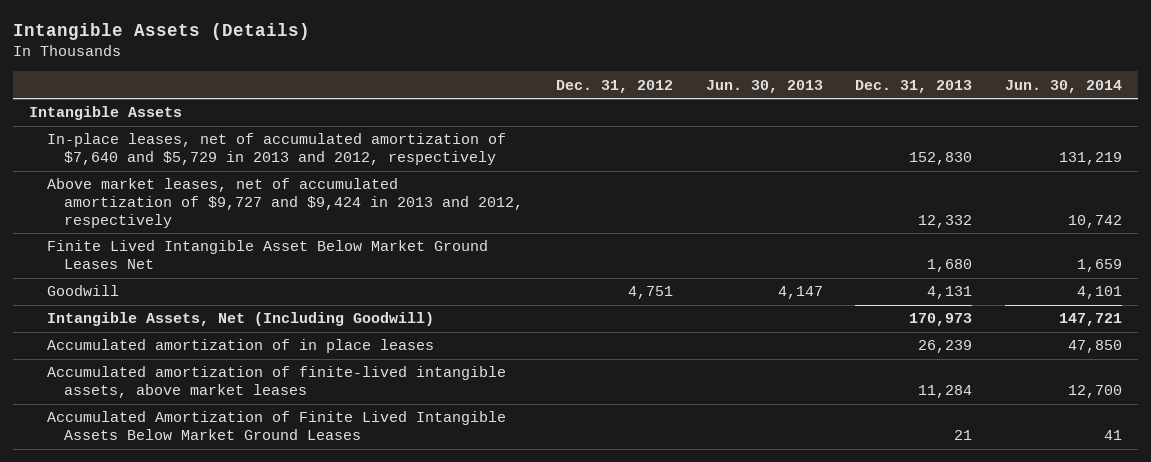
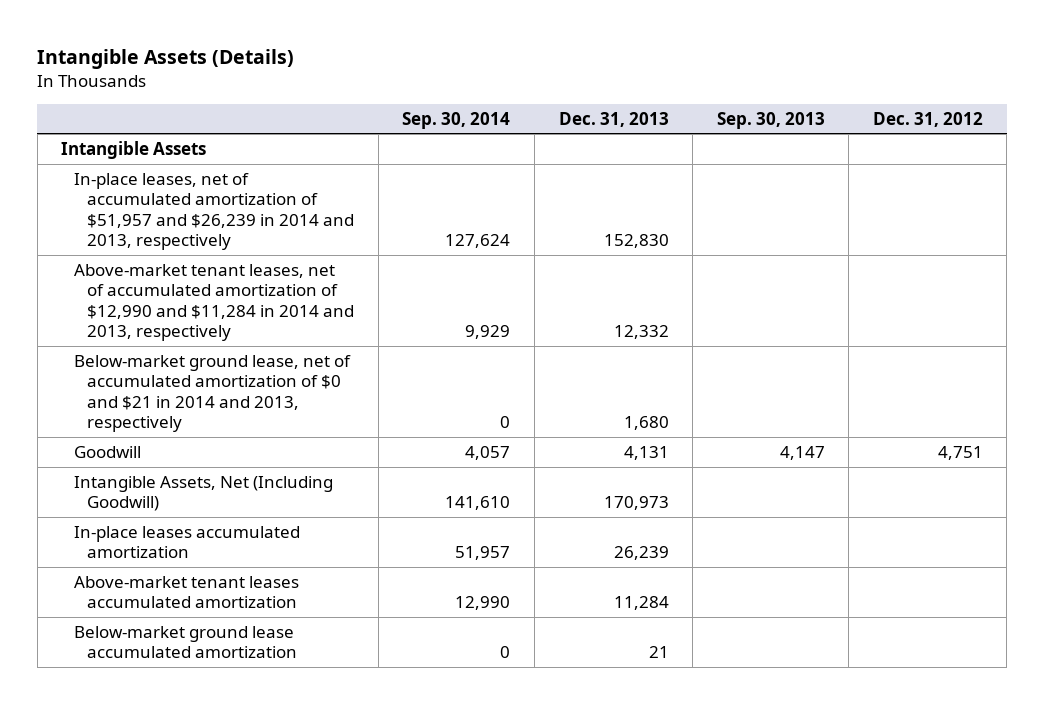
[705,79,823,93] Jun. 30, 2013 -> none
[1004,79,1122,93] Jun. 30, 2014 -> none
none -> [402,111,511,129] Sep. 30, 2014
none -> [716,111,825,129] Sep. 30, 2013
[46,133,506,166] In-place leases, net of accumulated amortization of $7,640 and $5,729 in 2013 and 2012, respectively -> [74,173,355,251] In-place leases, net of accumulated amortization of $51,957 and $26,239 in 2014 and 2013, respectively
[46,178,524,228] Above market leases, net of accumulated amortization of $9,727 and $9,424 in 2013 and 2012, respectively -> [74,264,355,342] Above-market tenant leases, net of accumulated amortization of $12,990 and $11,284 in 2014 and 2013, respectively
[46,240,488,270] Finite Lived Intangible Asset Below Market Ground Leases Net -> [74,355,352,433] Below-market ground lease, net of accumulated amortization of $0 and $21 in 2014 and 2013, respectively
[46,339,434,354] Accumulated amortization of in place leases -> [74,526,301,559] In-place leases accumulated amortization
[46,366,506,399] Accumulated amortization of finite-lived intangible assets, above market leases -> [74,576,300,609] Above-market tenant leases accumulated amortization
[46,411,506,441] Accumulated Amortization of Finite Lived Intangible Assets Below Market Ground Leases -> [74,626,298,659] Below-market ground lease accumulated amortization

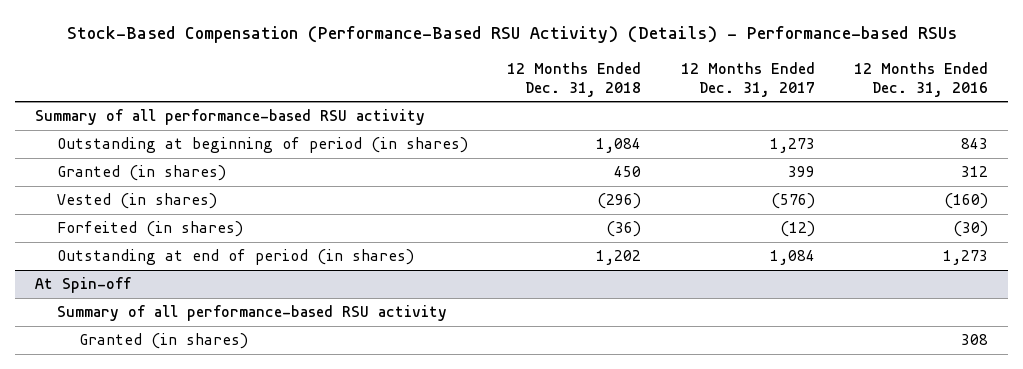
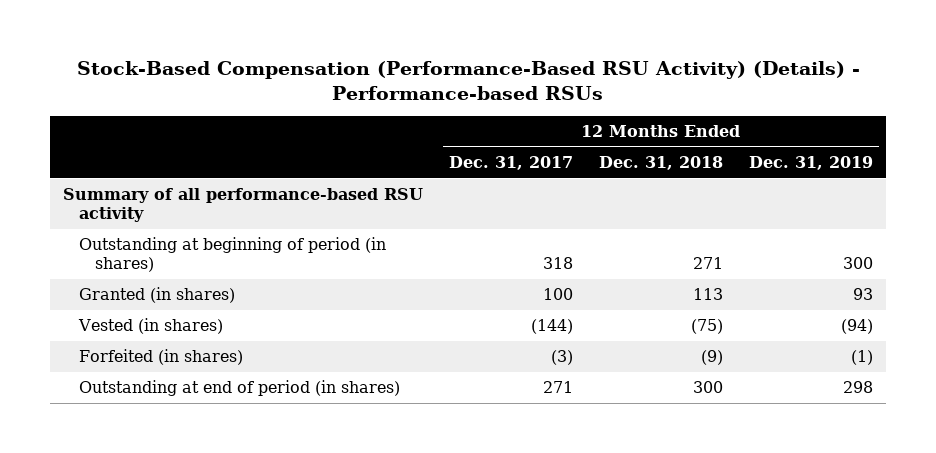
[854,61,989,97] 12 Months Ended Dec. 31, 2016 -> none
none -> [748,156,873,171] Dec. 31, 2019
[34,277,131,294] At Spin-off -> none
[56,305,447,322] Summary of all performance-based RSU activity -> none
[78,333,248,350] Granted (in shares) -> none
[596,138,642,154] 1,084 -> [693,257,724,270] 271
[769,138,815,154] 1,273 -> [543,257,574,270] 318
[614,166,642,178] 450 -> [693,288,724,301] 113
[787,166,815,178] 399 -> [543,288,574,301] 100
[597,193,642,210] (296) -> [691,319,724,335] (75)
[770,193,815,210] (576) -> [531,319,574,335] (144)
[606,221,642,238] (36) -> [701,350,724,366] (9)
[779,221,815,238] (12) -> [551,350,574,366] (3)
[596,250,642,266] 1,202 -> [693,381,724,394] 300
[769,250,815,266] 1,084 -> [543,381,574,394] 271

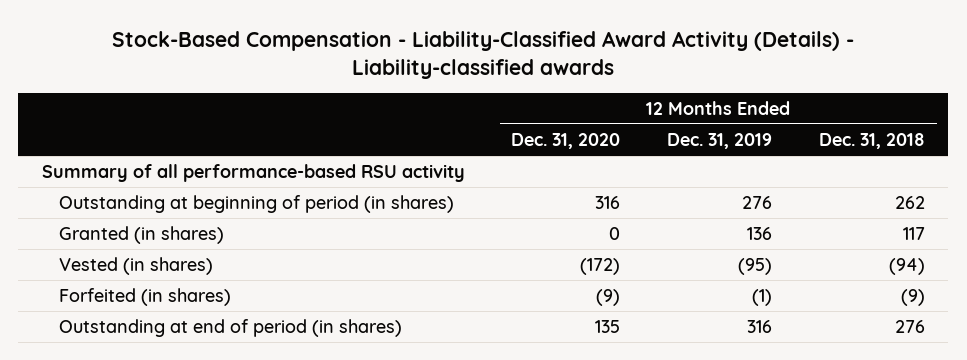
[77,61,861,101] Stock-Based Compensation (Performance-Based RSU Activity) (Details) - Performance-based RSUs -> [112,30,855,79] Stock-Based Compensation - Liability-Classified Award Activity (Details) - Liability-classified awards
[449,156,574,171] Dec. 31, 2017 -> none
none -> [511,132,621,149] Dec. 31, 2020
[693,257,724,270] 271 -> [894,195,925,209] 262
[842,257,873,270] 300 -> [742,195,773,209] 276
[693,288,724,301] 113 -> [902,226,925,240] 117
[852,288,873,301] 93 -> [747,226,773,240] 136
[691,319,724,335] (75) -> [888,257,925,275] (94)
[840,319,873,335] (94) -> [738,257,773,275] (95)
[693,381,724,394] 300 -> [894,319,925,333] 276
[842,381,873,394] 298 -> [747,319,773,333] 316

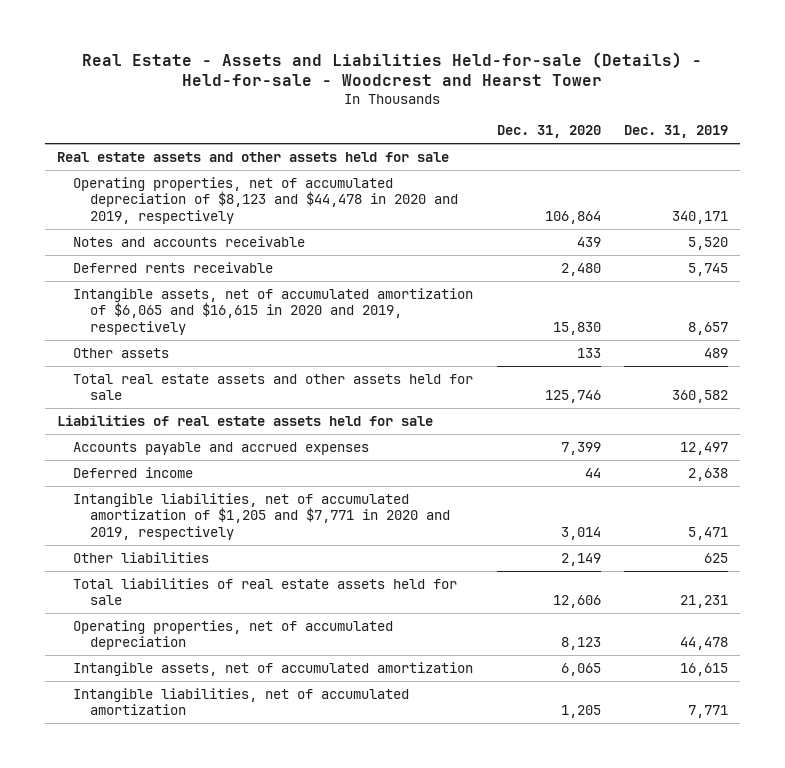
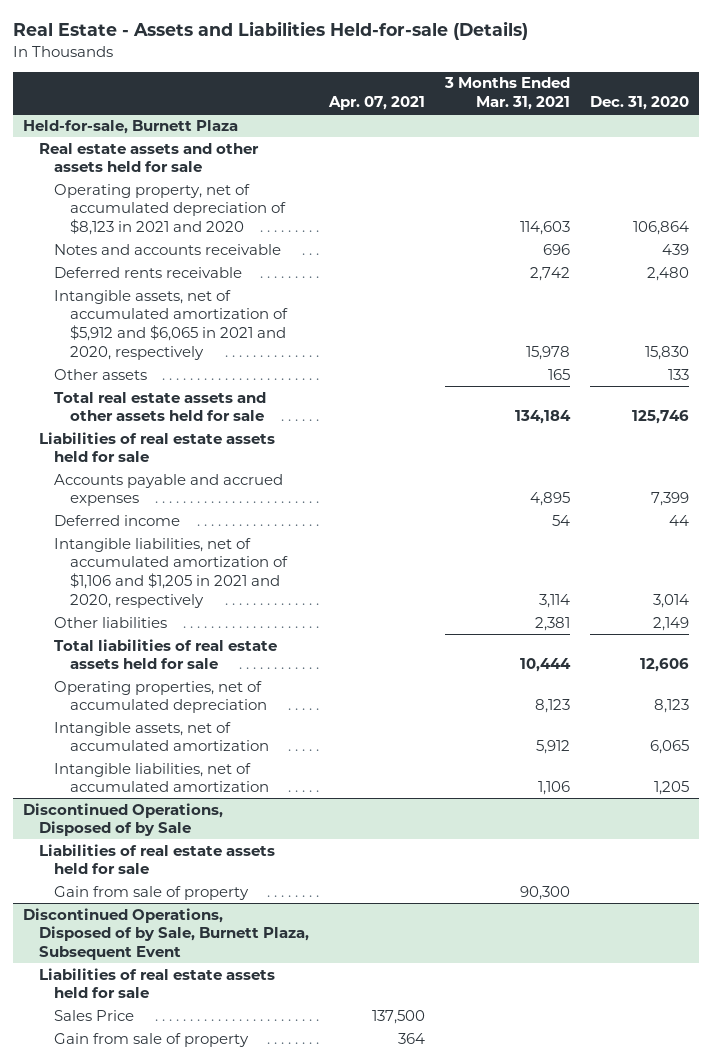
[82,51,703,87] Real Estate - Assets and Liabilities Held-for-sale (Details) - Held-for-sale - Woodcrest and Hearst Tower -> [12,21,528,41] Real Estate - Assets and Liabilities Held-for-sale (Details)
[624,125,729,139] Dec. 31, 2019 -> none
none -> [327,96,425,111] Apr. 07, 2021
none -> [443,77,570,111] 3 Months Ended Mar. 31, 2021
none -> [22,119,238,134] Held-for-sale, Burnett Plaza
[73,176,459,224] Operating properties, net of accumulated depreciation of $8,123 and $44,478 in 2020 and 2019, respectively -> [54,183,286,235] Operating property, net of accumulated depreciation of $8,123 in 2021 and 2020
[73,287,474,335] Intangible assets, net of accumulated amortization of $6,065 and $16,615 in 2020 and 2019, respectively -> [54,289,288,360] Intangible assets, net of accumulated amortization of $5,912 and $6,065 in 2021 and 2020, respectively
[73,492,451,540] Intangible liabilities, net of accumulated amortization of $1,205 and $7,771 in 2020 and 2019, respectively -> [54,537,288,608] Intangible liabilities, net of accumulated amortization of $1,106 and $1,205 in 2021 and 2020, respectively
none -> [22,802,223,837] Discontinued Operations, Disposed of by Sale
none -> [38,843,275,875] Liabilities of real estate assets held for sale
none -> [54,885,250,900] Gain from sale of property
none -> [22,907,309,960] Discontinued Operations, Disposed of by Sale, Burnett Plaza, Subsequent Event
none -> [38,967,275,999] Liabilities of real estate assets held for sale
none -> [54,1009,135,1021] Sales Price
none -> [54,1032,250,1047] Gain from sale of property

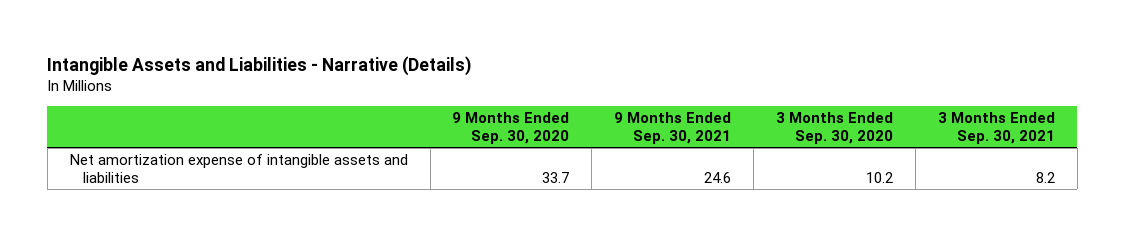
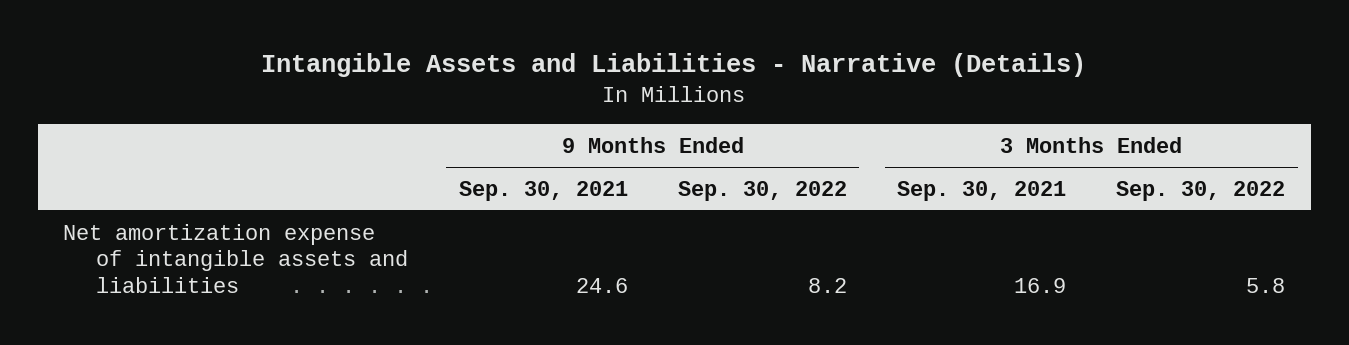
[452,112,570,145] 9 Months Ended Sep. 30, 2020 -> none
[776,112,894,145] 3 Months Ended Sep. 30, 2020 -> none
none -> [677,180,847,201] Sep. 30, 2022
none -> [1116,180,1286,201] Sep. 30, 2022
[1035,171,1055,183] 8.2 -> [1014,277,1067,293] 16.9

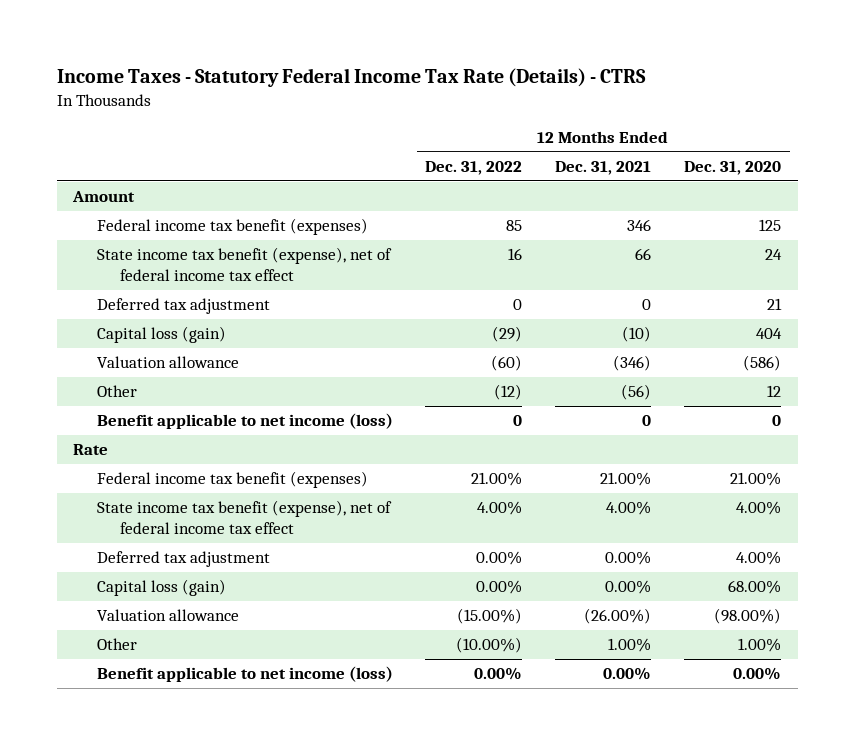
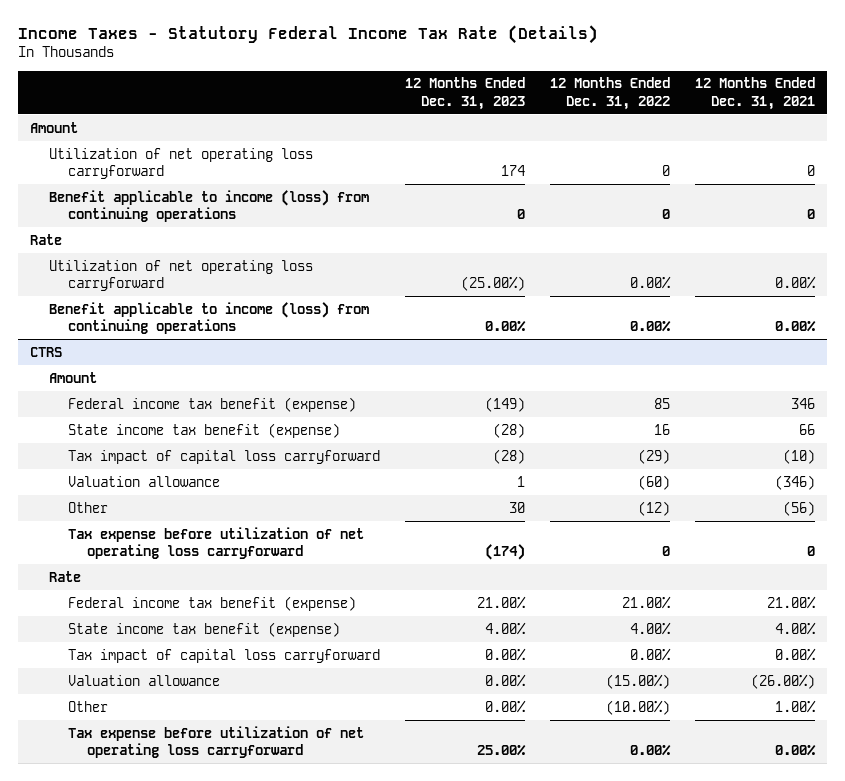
[56,68,646,88] Income Taxes - Statutory Federal Income Tax Rate (Details) - CTRS -> [17,24,598,44] Income Taxes - Statutory Federal Income Tax Rate (Details)
[684,160,782,175] Dec. 31, 2020 -> none
none -> [404,77,525,110] 12 Months Ended Dec. 31, 2023
[96,298,270,315] Deferred tax adjustment -> none
none -> [48,147,313,180] Utilization of net operating loss carryforward
none -> [48,189,369,223] Benefit applicable to income (loss) from continuing operations
none -> [30,233,63,245] Rate
none -> [48,259,313,292] Utilization of net operating loss carryforward
none -> [48,301,369,335] Benefit applicable to income (loss) from continuing operations
none -> [30,346,63,357] CTRS
none -> [48,371,97,383] Amount
[96,218,368,236] Federal income tax benefit (expenses) -> [67,396,356,412] Federal income tax benefit (expense)
[96,247,392,281] State income tax benefit (expense), net of federal income tax effect -> [67,422,340,438] State income tax benefit (expense)
[96,326,226,344] Capital loss (gain) -> [67,449,380,464] Tax impact of capital loss carryforward
[96,413,393,430] Benefit applicable to net income (loss) -> [67,526,364,560] Tax expense before utilization of net operating loss carryforward
[96,551,270,568] Deferred tax adjustment -> none
[96,471,368,489] Federal income tax benefit (expenses) -> [67,595,356,611] Federal income tax benefit (expense)
[96,500,392,534] State income tax benefit (expense), net of federal income tax effect -> [67,621,340,637] State income tax benefit (expense)
[96,579,226,597] Capital loss (gain) -> [67,648,380,663] Tax impact of capital loss carryforward
[96,666,393,683] Benefit applicable to net income (loss) -> [67,725,364,759] Tax expense before utilization of net operating loss carryforward

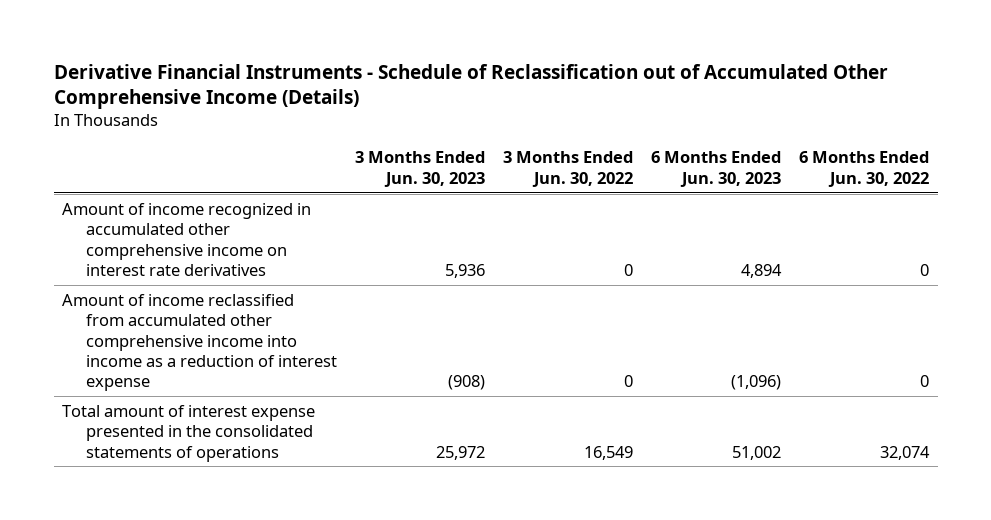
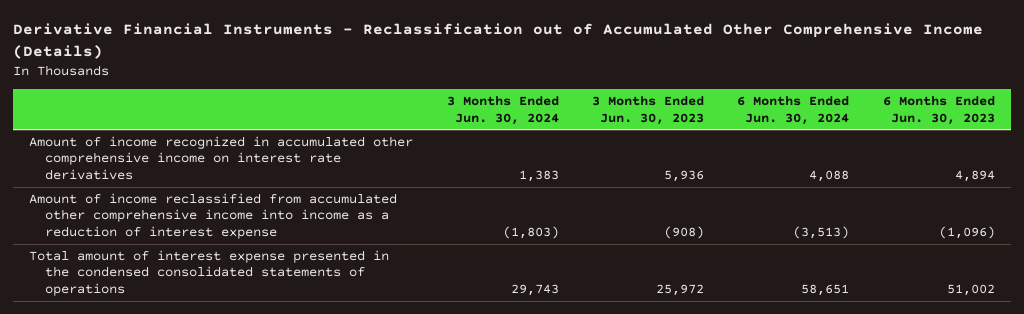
[53,63,888,110] Derivative Financial Instruments - Schedule of Reclassification out of Accumulated Other Comprehensive Income (Details) -> [12,23,983,60] Derivative Financial Instruments - Reclassification out of Accumulated Other Comprehensive Income (Details)
[502,151,633,187] 3 Months Ended Jun. 30, 2022 -> none
[798,151,929,187] 6 Months Ended Jun. 30, 2022 -> none
none -> [446,95,559,125] 3 Months Ended Jun. 30, 2024
none -> [737,95,850,125] 6 Months Ended Jun. 30, 2024
[62,404,316,462] Total amount of interest expense presented in the consolidated statements of operations -> [29,249,390,297] Total amount of interest expense presented in the condensed consolidated statements of operations

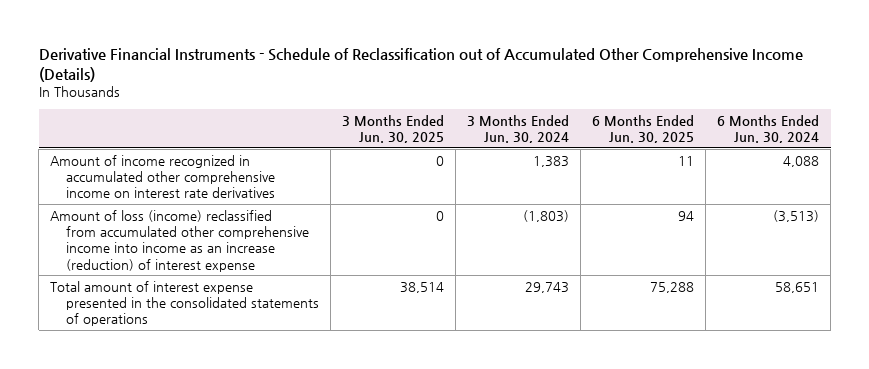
[12,23,983,60] Derivative Financial Instruments - Reclassification out of Accumulated Other Comprehensive Income (Details) -> [38,47,803,82] Derivative Financial Instruments - Schedule of Reclassification out of Accumulated Other Comprehensive Income (Details)
[592,95,705,125] 3 Months Ended Jun. 30, 2023 -> none
[882,95,995,125] 6 Months Ended Jun. 30, 2023 -> none
none -> [341,114,444,144] 3 Months Ended Jun. 30, 2025
none -> [592,114,695,144] 6 Months Ended Jun. 30, 2025
[29,192,398,240] Amount of income reclassified from accumulated other comprehensive income into income as a reduction of interest expense -> [50,209,309,272] Amount of loss (income) reclassified from accumulated other comprehensive income into income as an increase (reduction) of interest expense
[29,249,390,297] Total amount of interest expense presented in the condensed consolidated statements of operations -> [50,280,319,327] Total amount of interest expense presented in the consolidated statements of operations

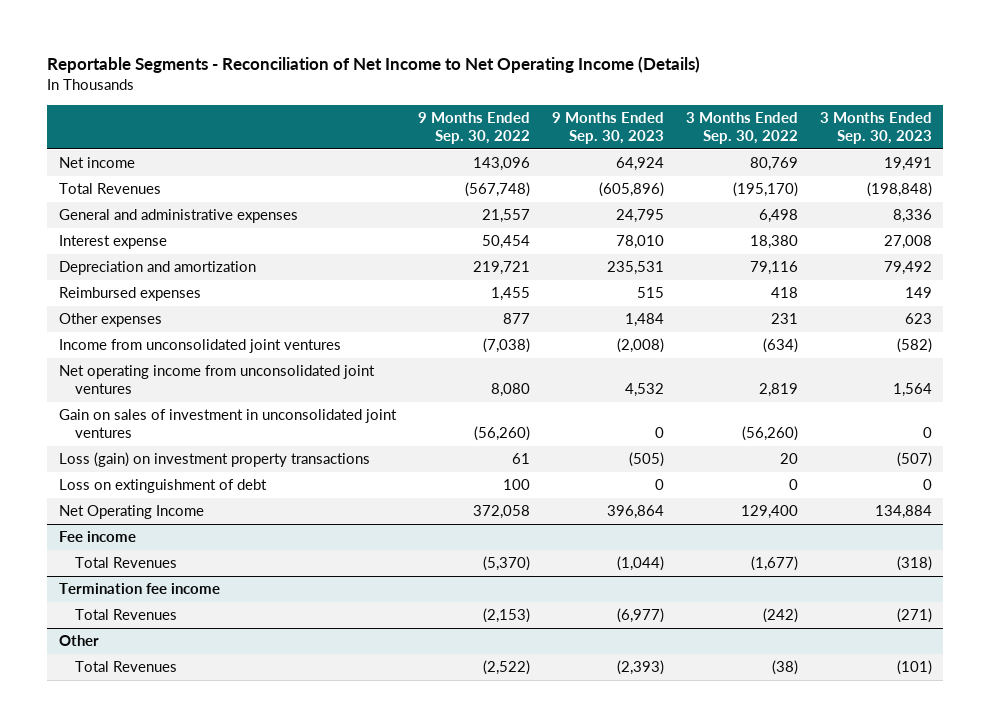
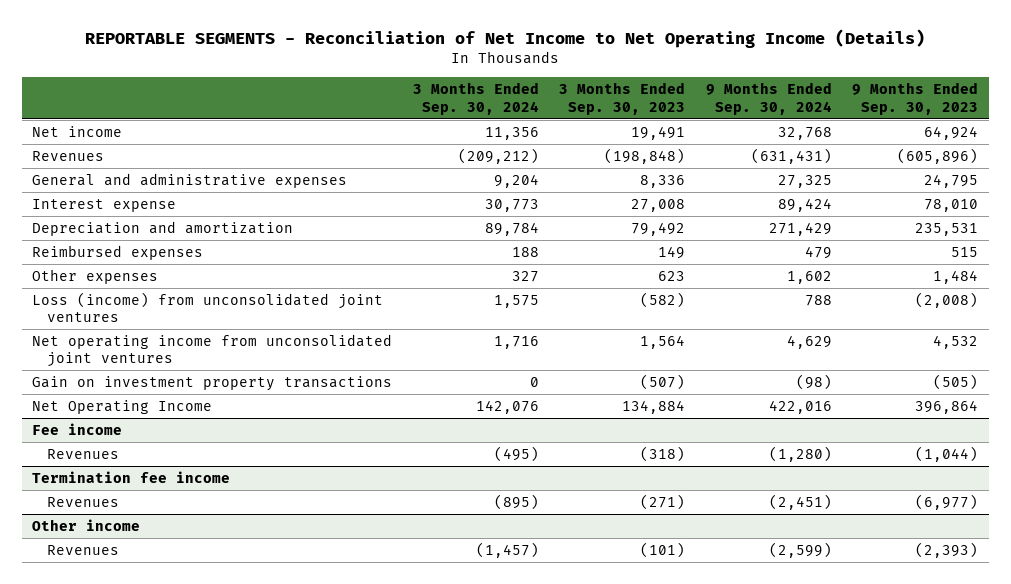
[47,56,701,74] Reportable Segments - Reconciliation of Net Income to Net Operating Income (Details) -> [85,29,926,49] REPORTABLE SEGMENTS - Reconciliation of Net Income to Net Operating Income (Details)
[417,111,530,145] 9 Months Ended Sep. 30, 2022 -> none
[685,111,798,145] 3 Months Ended Sep. 30, 2022 -> none
none -> [412,82,539,115] 3 Months Ended Sep. 30, 2024
none -> [705,82,832,115] 9 Months Ended Sep. 30, 2024
[58,183,161,195] Total Revenues -> [32,150,105,161] Revenues
[58,339,341,354] Income from unconsolidated joint ventures -> [32,291,384,323] Loss (income) from unconsolidated joint ventures
[58,409,397,439] Gain on sales of investment in unconsolidated joint ventures -> none
[58,479,267,494] Loss on extinguishment of debt -> none
[58,452,370,468] Loss (gain) on investment property transactions -> [32,375,393,391] Gain on investment property transactions
[75,557,178,569] Total Revenues -> [46,448,119,459] Revenues
[75,609,178,621] Total Revenues -> [46,496,119,507] Revenues
[58,635,99,647] Other -> [32,518,141,531] Other income
[75,661,178,673] Total Revenues -> [46,544,119,555] Revenues

